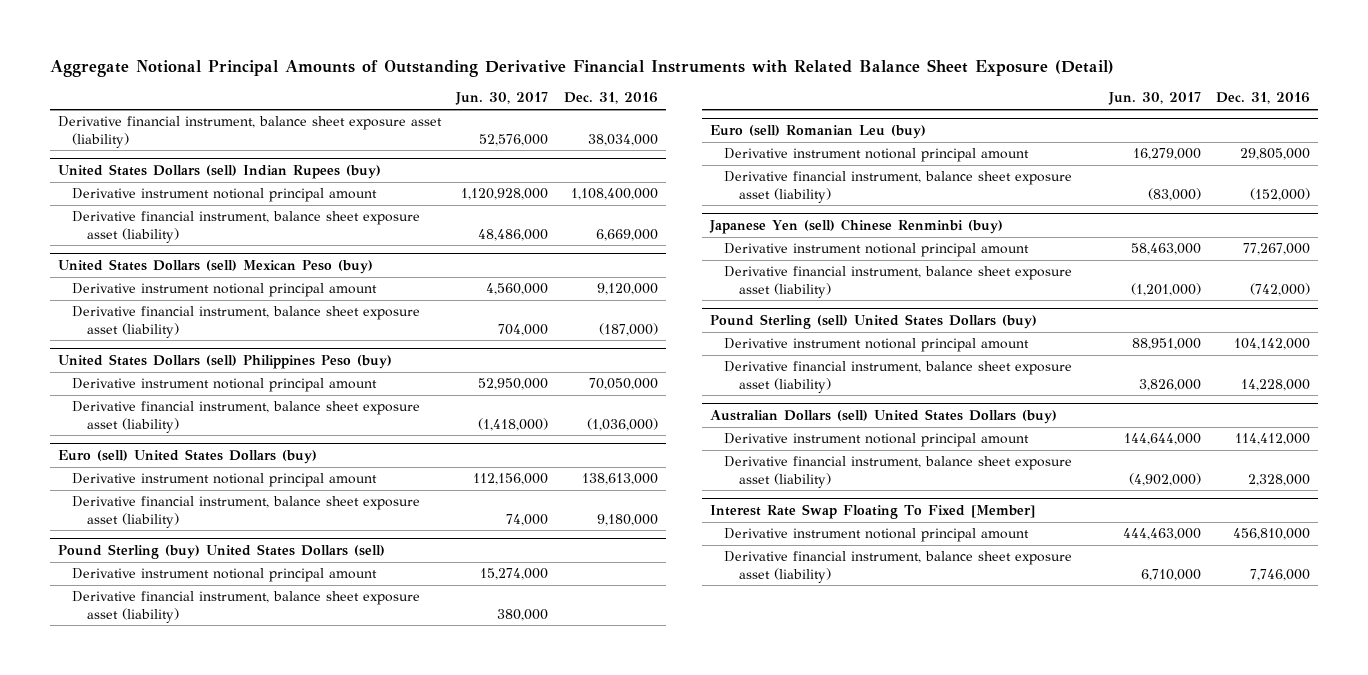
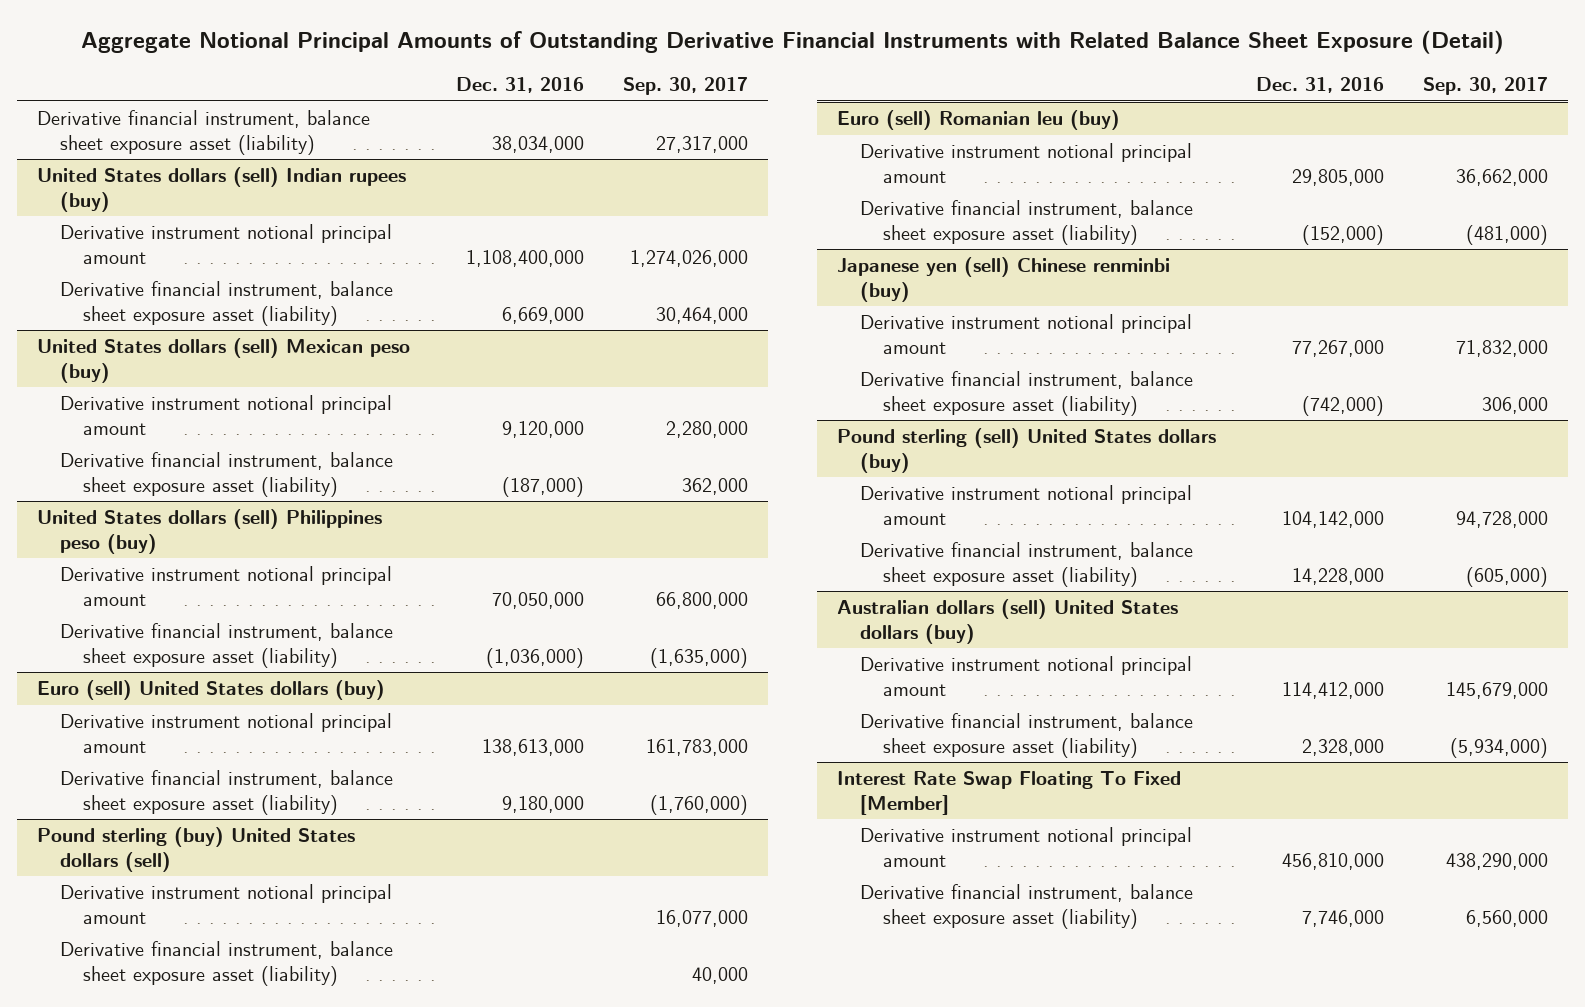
[455,92,549,106] Jun. 30, 2017 -> none
none -> [623,77,749,96] Sep. 30, 2017
[57,164,381,180] United States Dollars (sell) Indian Rupees (buy) -> [37,167,407,213] United States dollars (sell) Indian rupees (buy)
[57,259,373,275] United States Dollars (sell) Mexican Peso (buy) -> [37,338,411,384] United States dollars (sell) Mexican peso (buy)
[57,354,392,370] United States Dollars (sell) Philippines Peso (buy) -> [37,509,383,555] United States dollars (sell) Philippines peso (buy)
[57,449,317,465] Euro (sell) United States Dollars (buy) -> [37,680,386,701] Euro (sell) United States dollars (buy)
[57,544,385,560] Pound Sterling (buy) United States Dollars (sell) -> [37,827,356,873] Pound sterling (buy) United States dollars (sell)
[709,125,926,140] Euro (sell) Romanian Leu (buy) -> [837,110,1121,131] Euro (sell) Romanian leu (buy)
[708,219,1003,235] Japanese Yen (sell) Chinese Renminbi (buy) -> [837,257,1171,303] Japanese yen (sell) Chinese renminbi (buy)
[709,314,1037,330] Pound Sterling (sell) United States Dollars (buy) -> [837,428,1217,474] Pound sterling (sell) United States dollars (buy)
[709,409,1057,425] Australian Dollars (sell) United States Dollars (buy) -> [837,599,1179,645] Australian dollars (sell) United States dollars (buy)

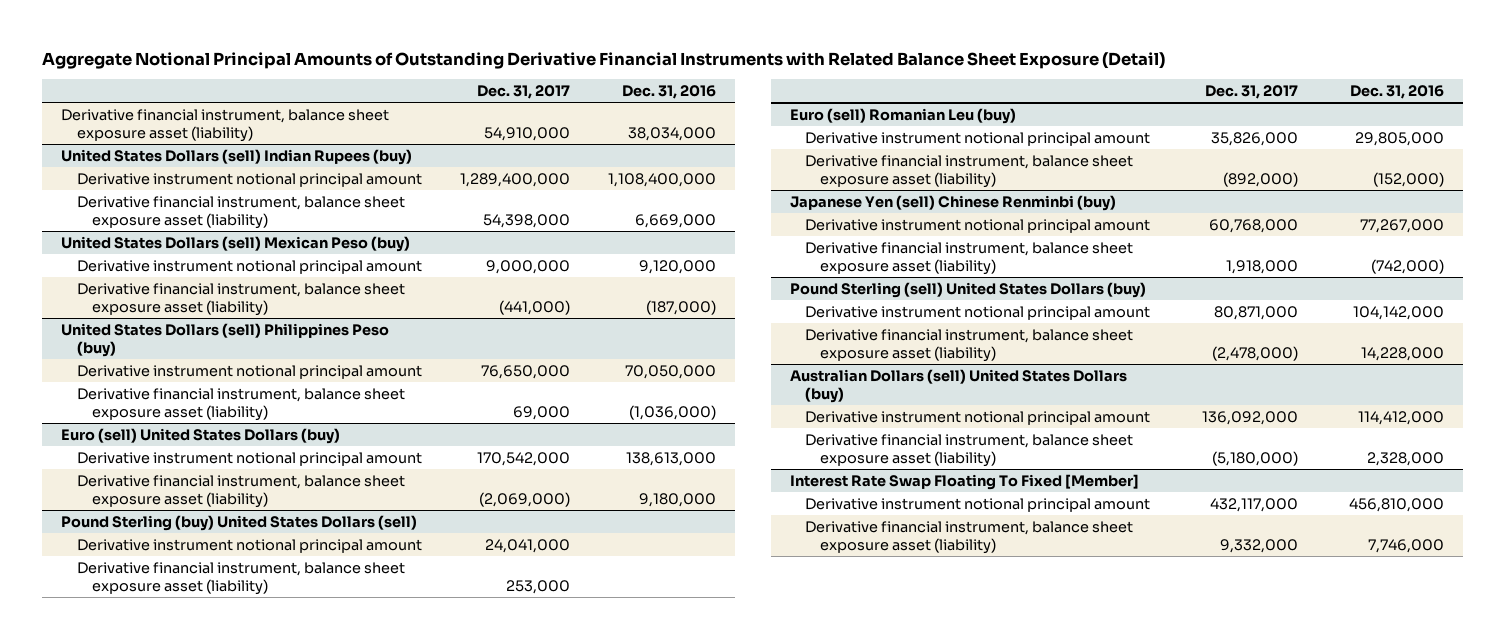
[623,77,749,96] Sep. 30, 2017 -> none
none -> [476,84,570,99] Dec. 31, 2017
[37,167,407,213] United States dollars (sell) Indian rupees (buy) -> [61,148,413,165] United States Dollars (sell) Indian Rupees (buy)
[37,338,411,384] United States dollars (sell) Mexican peso (buy) -> [61,235,411,252] United States Dollars (sell) Mexican Peso (buy)
[37,509,383,555] United States dollars (sell) Philippines peso (buy) -> [61,322,390,357] United States Dollars (sell) Philippines Peso (buy)
[37,680,386,701] Euro (sell) United States dollars (buy) -> [61,427,341,444] Euro (sell) United States Dollars (buy)
[37,827,356,873] Pound sterling (buy) United States dollars (sell) -> [61,514,418,531] Pound Sterling (buy) United States Dollars (sell)
[837,110,1121,131] Euro (sell) Romanian leu (buy) -> [789,107,1016,124] Euro (sell) Romanian Leu (buy)
[837,257,1171,303] Japanese yen (sell) Chinese renminbi (buy) -> [789,194,1116,211] Japanese Yen (sell) Chinese Renminbi (buy)
[837,428,1217,474] Pound sterling (sell) United States dollars (buy) -> [789,281,1146,298] Pound Sterling (sell) United States Dollars (buy)
[837,599,1179,645] Australian dollars (sell) United States dollars (buy) -> [789,368,1127,403] Australian Dollars (sell) United States Dollars (buy)

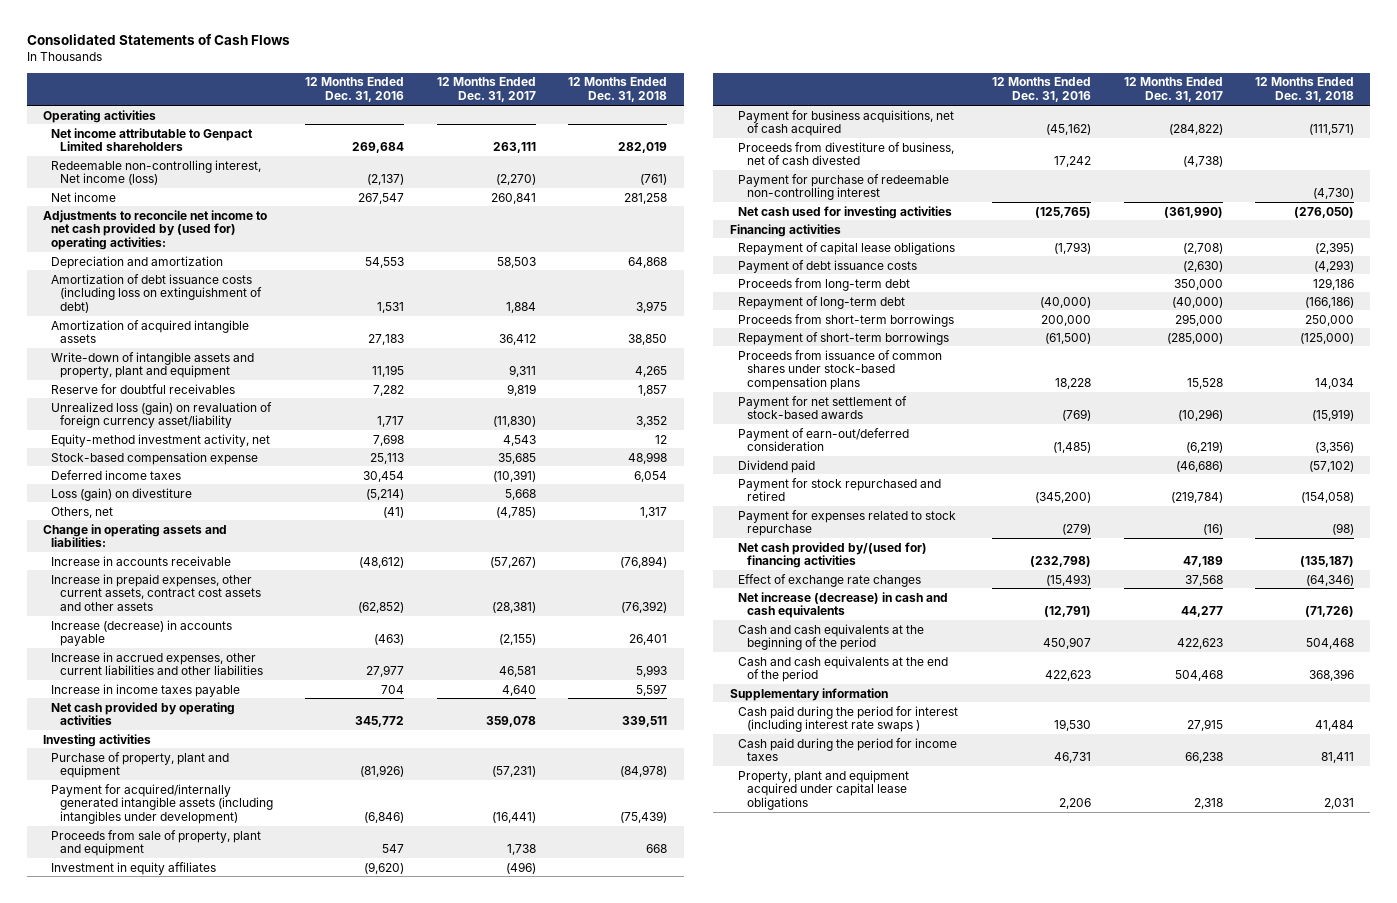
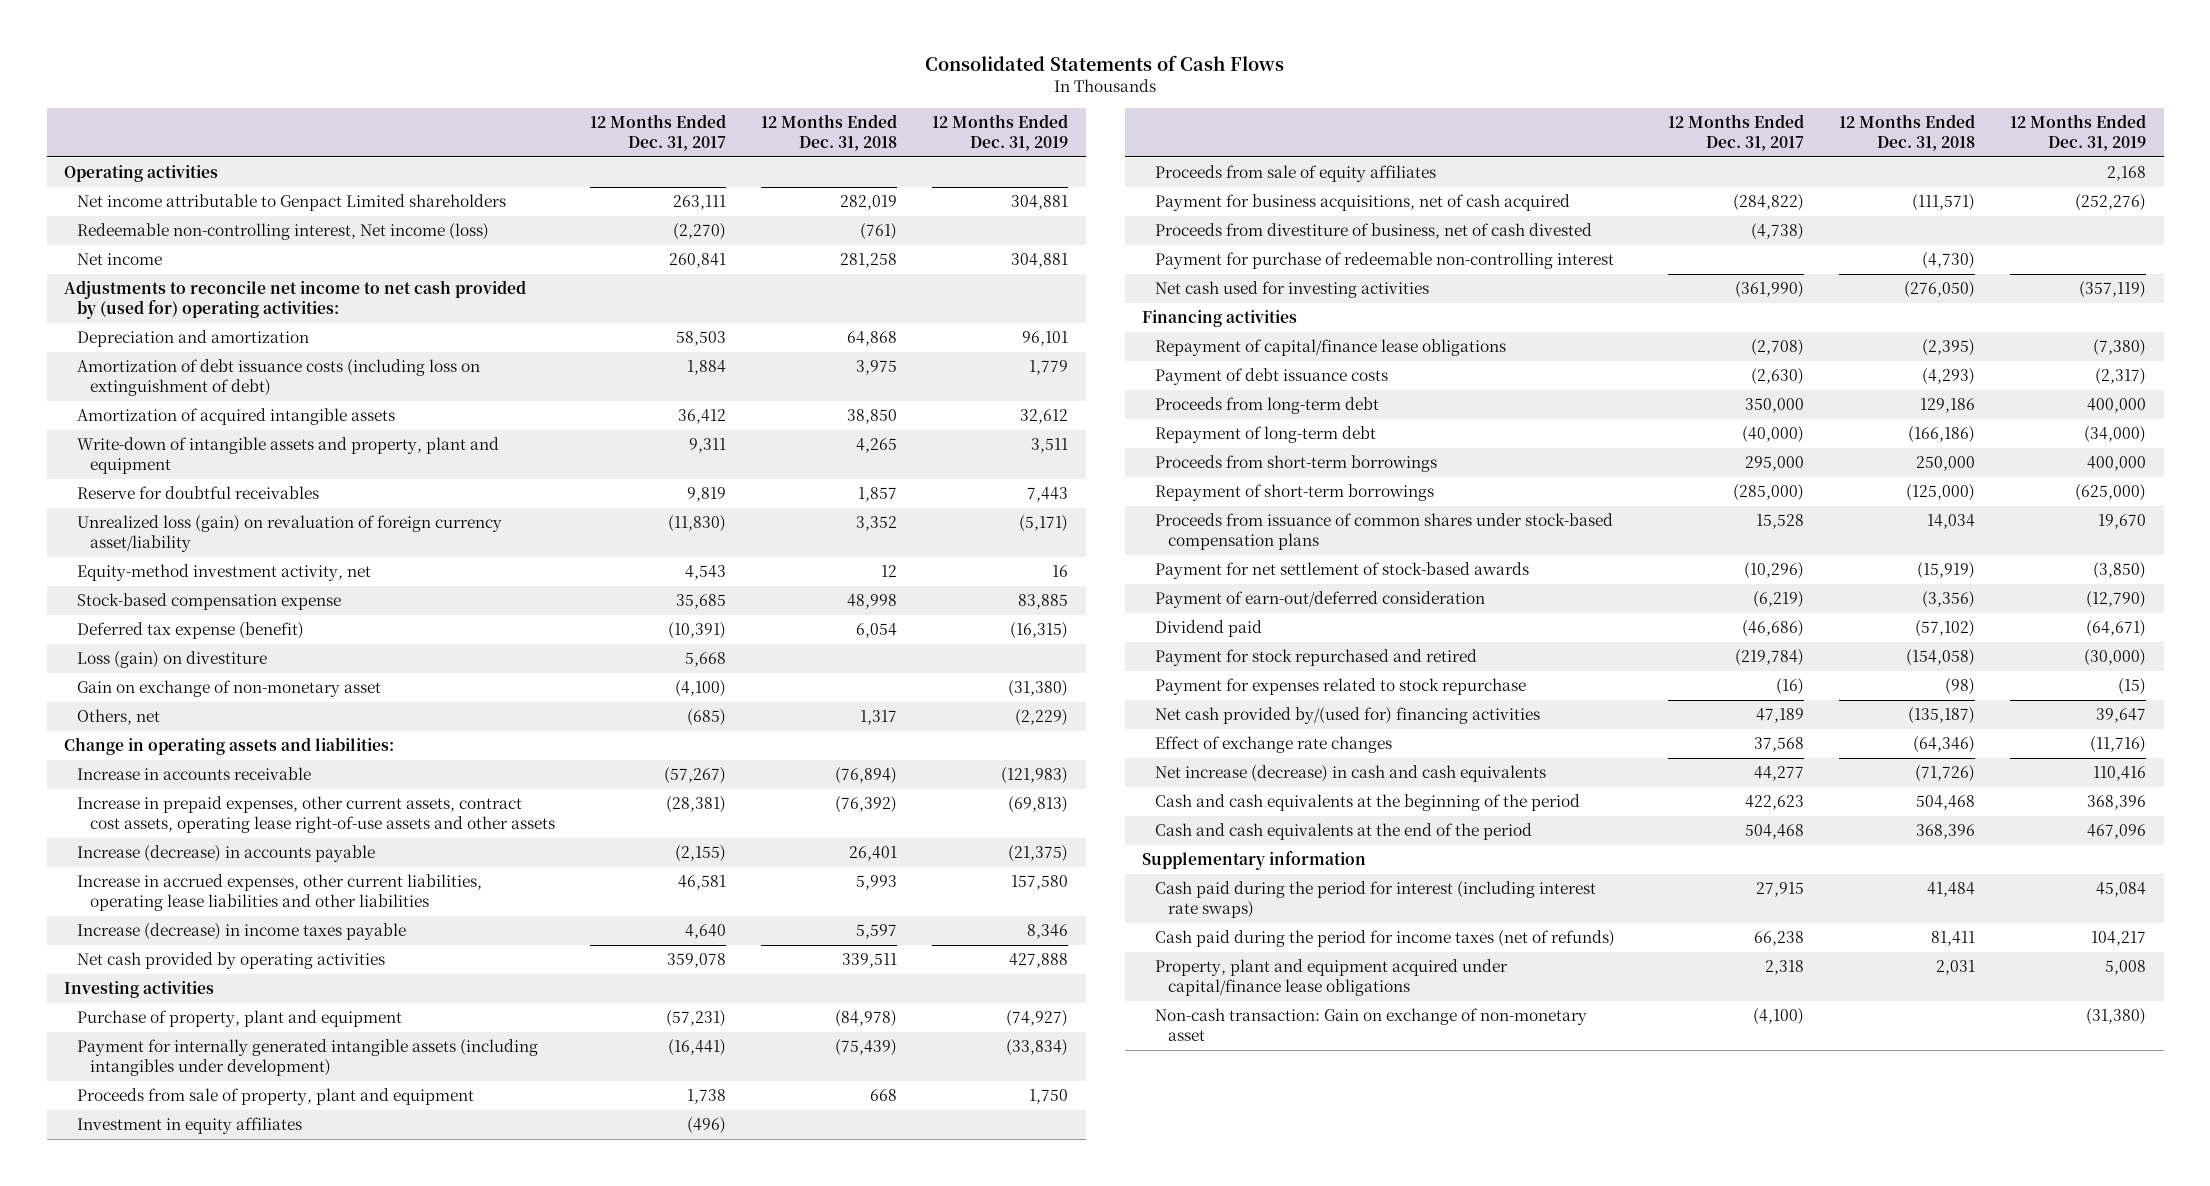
[305,77,405,103] 12 Months Ended Dec. 31, 2016 -> none
none -> [931,114,1068,151] 12 Months Ended Dec. 31, 2019
[51,469,182,480] Deferred income taxes -> [76,622,304,640] Deferred tax expense (benefit)
none -> [76,680,381,698] Gain on exchange of non-monetary asset
[495,506,536,518] (4,785) -> [686,709,726,727] (685)
[51,573,262,612] Increase in prepaid expenses, other current assets, contract cost assets and other assets -> [76,796,555,833] Increase in prepaid expenses, other current assets, contract cost assets, operating lease right-of-use assets and other assets
[51,651,264,676] Increase in accrued expenses, other current liabilities and other liabilities -> [76,874,482,911] Increase in accrued expenses, other current liabilities, operating lease liabilities and other liabilities
[51,683,241,697] Increase in income taxes payable -> [76,923,406,941] Increase (decrease) in income taxes payable
[51,783,274,825] Payment for acquired/internally generated intangible assets (including intangibles under development) -> [76,1039,538,1076] Payment for internally generated intangible assets (including intangibles under development)
none -> [1155,165,1437,183] Proceeds from sale of equity affiliates
[738,241,956,255] Repayment of capital lease obligations -> [1155,339,1507,357] Repayment of capital/finance lease obligations
[738,705,959,733] Cash paid during the period for interest (including interest rate swaps ) -> [1155,881,1597,918] Cash paid during the period for interest (including interest rate swaps)
[738,737,958,762] Cash paid during the period for income taxes -> [1155,930,1616,948] Cash paid during the period for income taxes (net of refunds)
[738,769,910,811] Property, plant and equipment acquired under capital lease obligations -> [1155,959,1509,996] Property, plant and equipment acquired under capital/finance lease obligations
none -> [1155,1008,1588,1041] Non-cash transaction: Gain on exchange of non-monetary asset

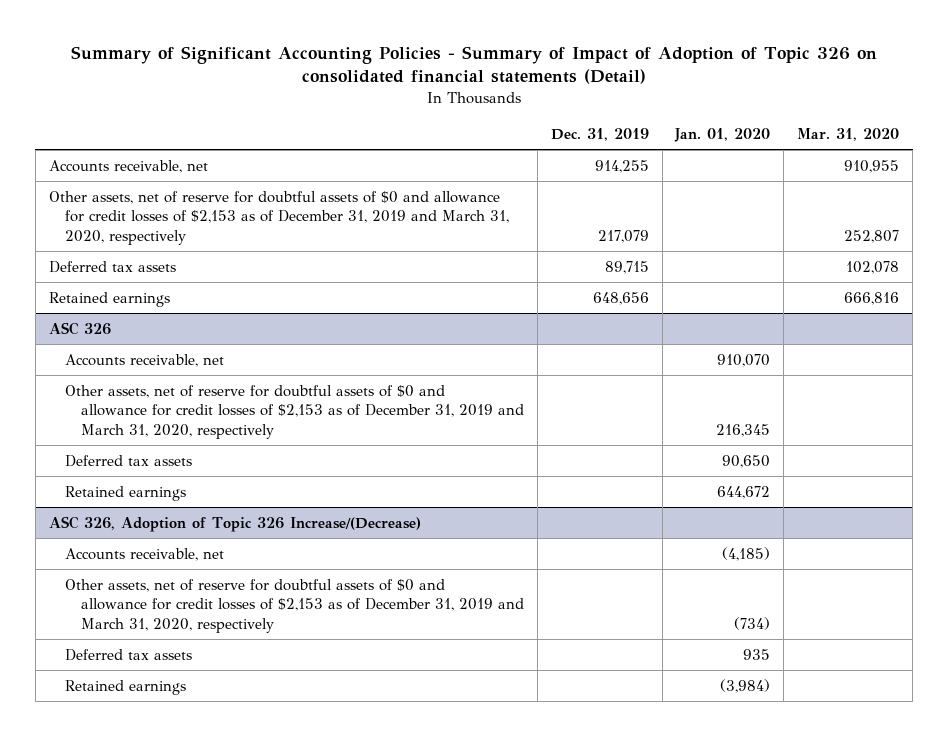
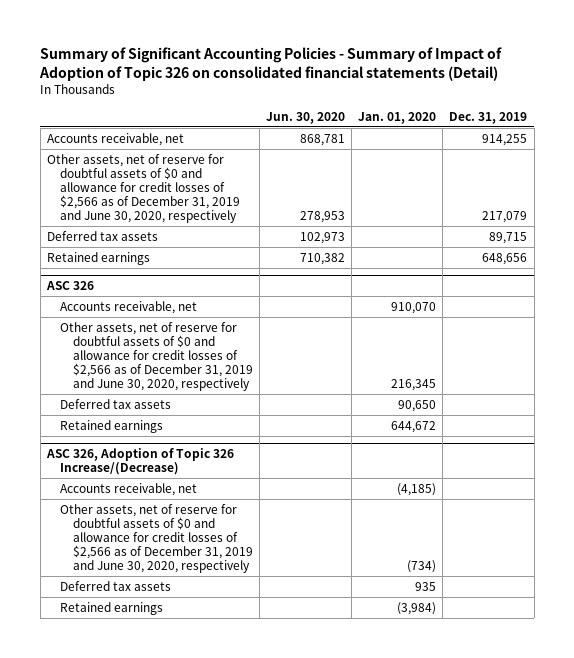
[797,127,900,141] Mar. 31, 2020 -> none
none -> [265,111,345,124] Jun. 30, 2020
[48,190,509,246] Other assets, net of reserve for doubtful assets of $0 and allowance for credit losses of $2,153 as of December 31, 2019 and March 31, 2020, respectively -> [46,153,240,223] Other assets, net of reserve for doubtful assets of $0 and allowance for credit losses of $2,566 as of December 31, 2019 and June 30, 2020, respectively
[64,384,524,440] Other assets, net of reserve for doubtful assets of $0 and allowance for credit losses of $2,153 as of December 31, 2019 and March 31, 2020, respectively -> [59,321,253,391] Other assets, net of reserve for doubtful assets of $0 and allowance for credit losses of $2,566 as of December 31, 2019 and June 30, 2020, respectively
[64,578,524,634] Other assets, net of reserve for doubtful assets of $0 and allowance for credit losses of $2,153 as of December 31, 2019 and March 31, 2020, respectively -> [59,503,253,573] Other assets, net of reserve for doubtful assets of $0 and allowance for credit losses of $2,566 as of December 31, 2019 and June 30, 2020, respectively

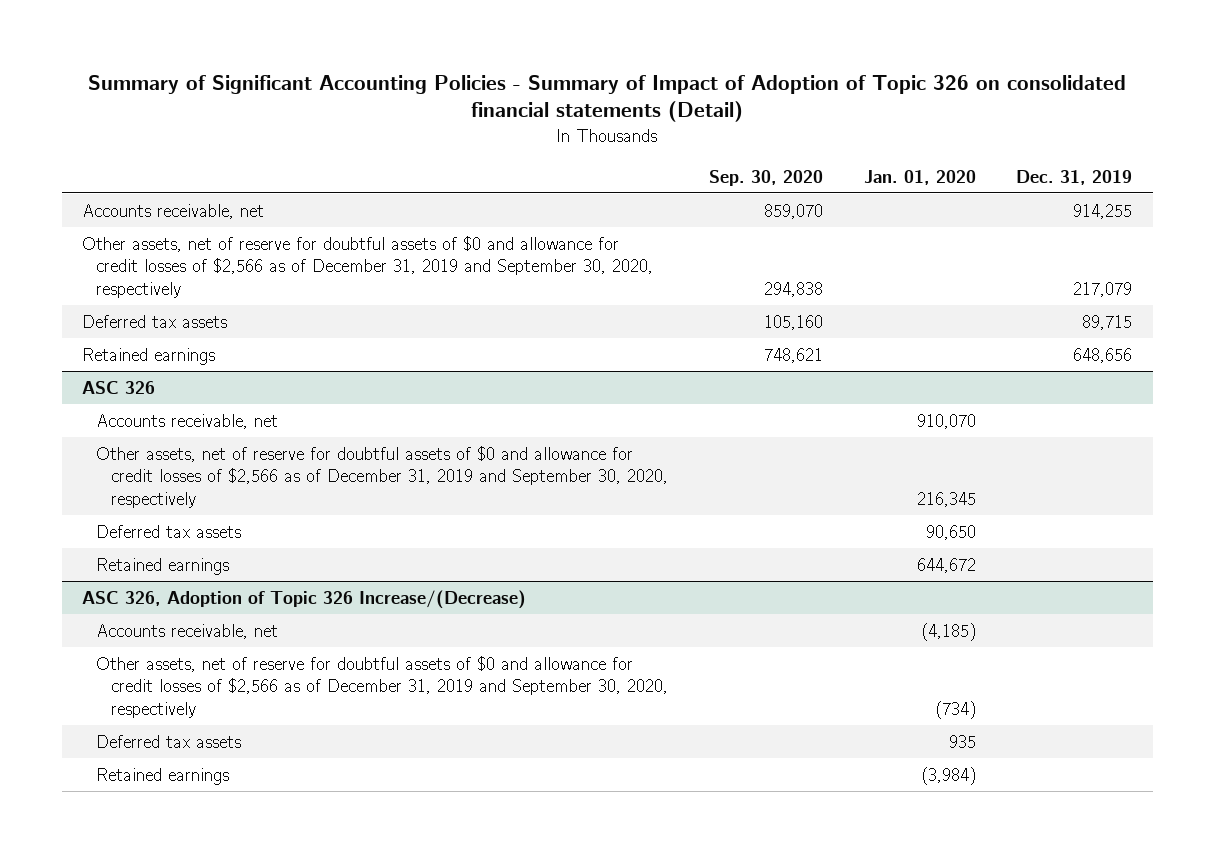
[265,111,345,124] Jun. 30, 2020 -> none
none -> [708,169,823,186] Sep. 30, 2020
[46,153,240,223] Other assets, net of reserve for doubtful assets of $0 and allowance for credit losses of $2,566 as of December 31, 2019 and June 30, 2020, respectively -> [82,235,654,298] Other assets, net of reserve for doubtful assets of $0 and allowance for credit losses of $2,566 as of December 31, 2019 and September 30, 2020, respectively
[59,321,253,391] Other assets, net of reserve for doubtful assets of $0 and allowance for credit losses of $2,566 as of December 31, 2019 and June 30, 2020, respectively -> [96,445,668,508] Other assets, net of reserve for doubtful assets of $0 and allowance for credit losses of $2,566 as of December 31, 2019 and September 30, 2020, respectively
[59,503,253,573] Other assets, net of reserve for doubtful assets of $0 and allowance for credit losses of $2,566 as of December 31, 2019 and June 30, 2020, respectively -> [96,655,668,718] Other assets, net of reserve for doubtful assets of $0 and allowance for credit losses of $2,566 as of December 31, 2019 and September 30, 2020, respectively

